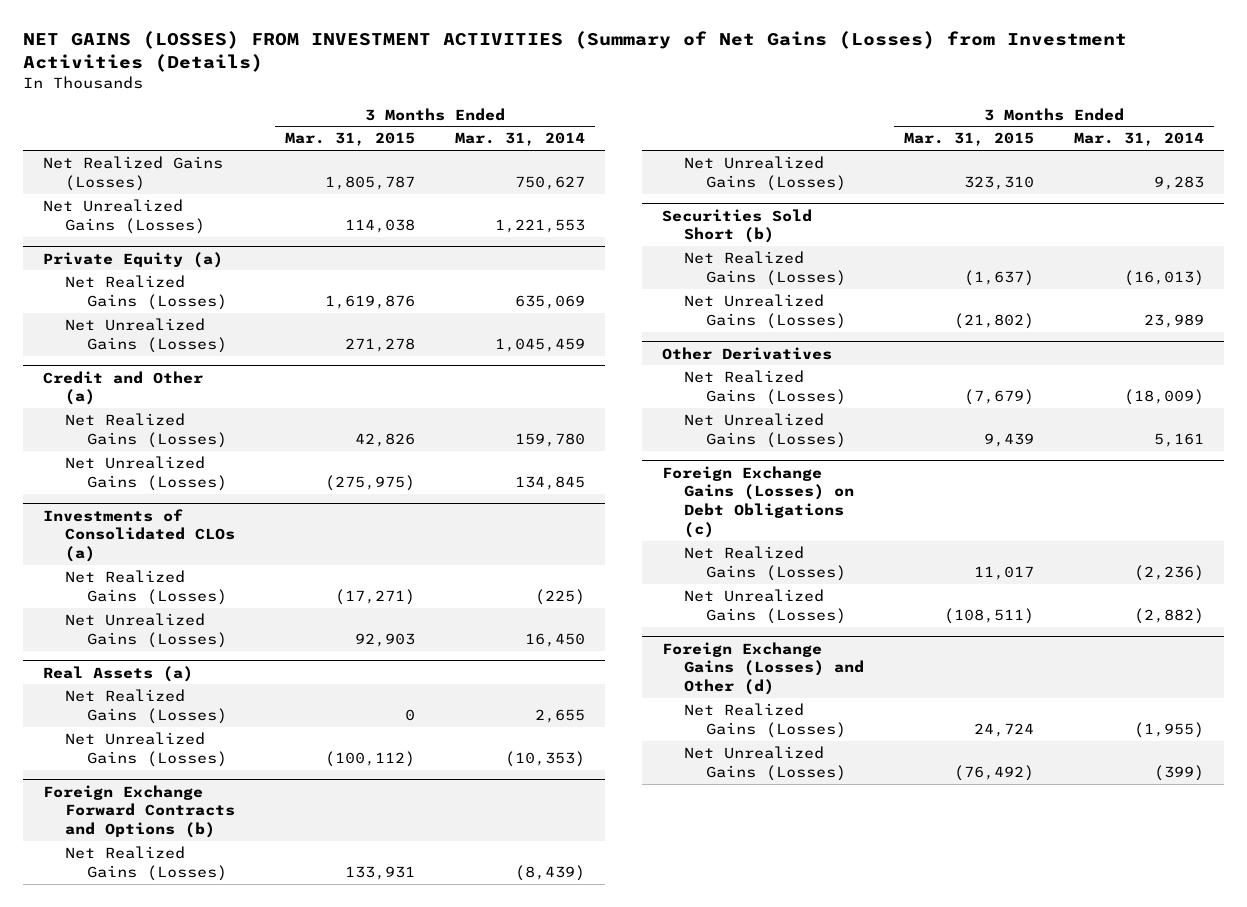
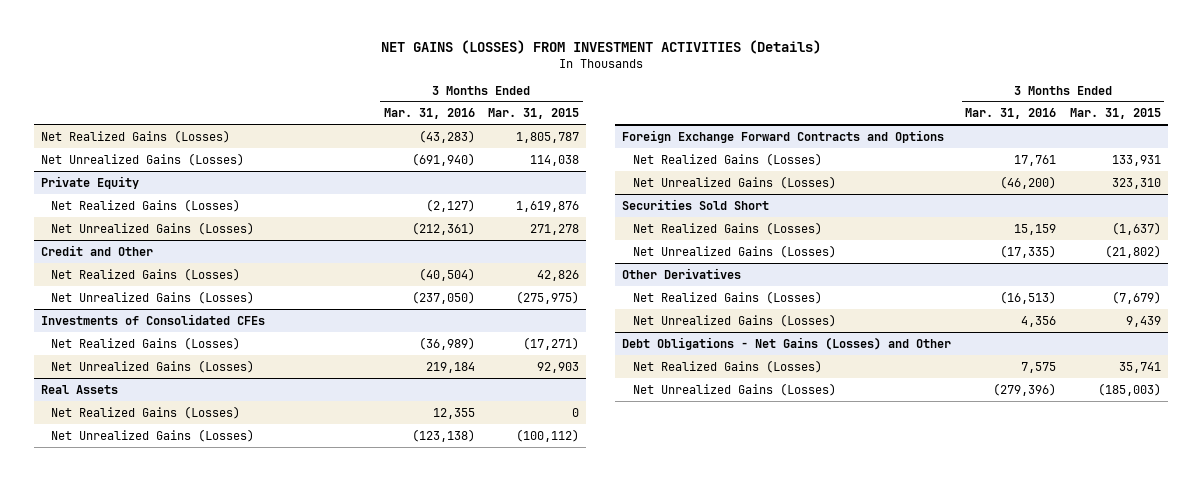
[22,31,1127,73] NET GAINS (LOSSES) FROM INVESTMENT ACTIVITIES (Summary of Net Gains (Losses) from Investment Activities (Details) -> [380,39,821,54] NET GAINS (LOSSES) FROM INVESTMENT ACTIVITIES (Details)
[454,132,585,147] Mar. 31, 2014 -> none
none -> [383,108,475,120] Mar. 31, 2016
[42,251,223,268] Private Equity (a) -> [40,175,139,189] Private Equity
[42,370,203,406] Credit and Other (a) -> [40,244,153,256] Credit and Other
[42,508,235,563] Investments of Consolidated CLOs (a) -> [40,313,265,325] Investments of Consolidated CFEs
[42,665,193,682] Real Assets (a) -> [40,384,118,394] Real Assets
[42,784,235,839] Foreign Exchange Forward Contracts and Options (b) -> [622,129,945,143] Foreign Exchange Forward Contracts and Options
[661,208,812,244] Securities Sold Short (b) -> [622,198,770,210] Securities Sold Short
[661,465,855,539] Foreign Exchange Gains (Losses) on Debt Obligations (c) -> none
[661,641,865,696] Foreign Exchange Gains (Losses) and Other (d) -> none
[684,703,847,738] Net Realized Gains (Losses) -> none
[684,746,847,781] Net Unrealized Gains (Losses) -> none
none -> [622,336,952,350] Debt Obligations - Net Gains (Losses) and Other
[974,565,1035,580] 11,017 -> [1118,361,1161,373] 35,741
[944,607,1035,624] (108,511) -> [1097,382,1161,396] (185,003)

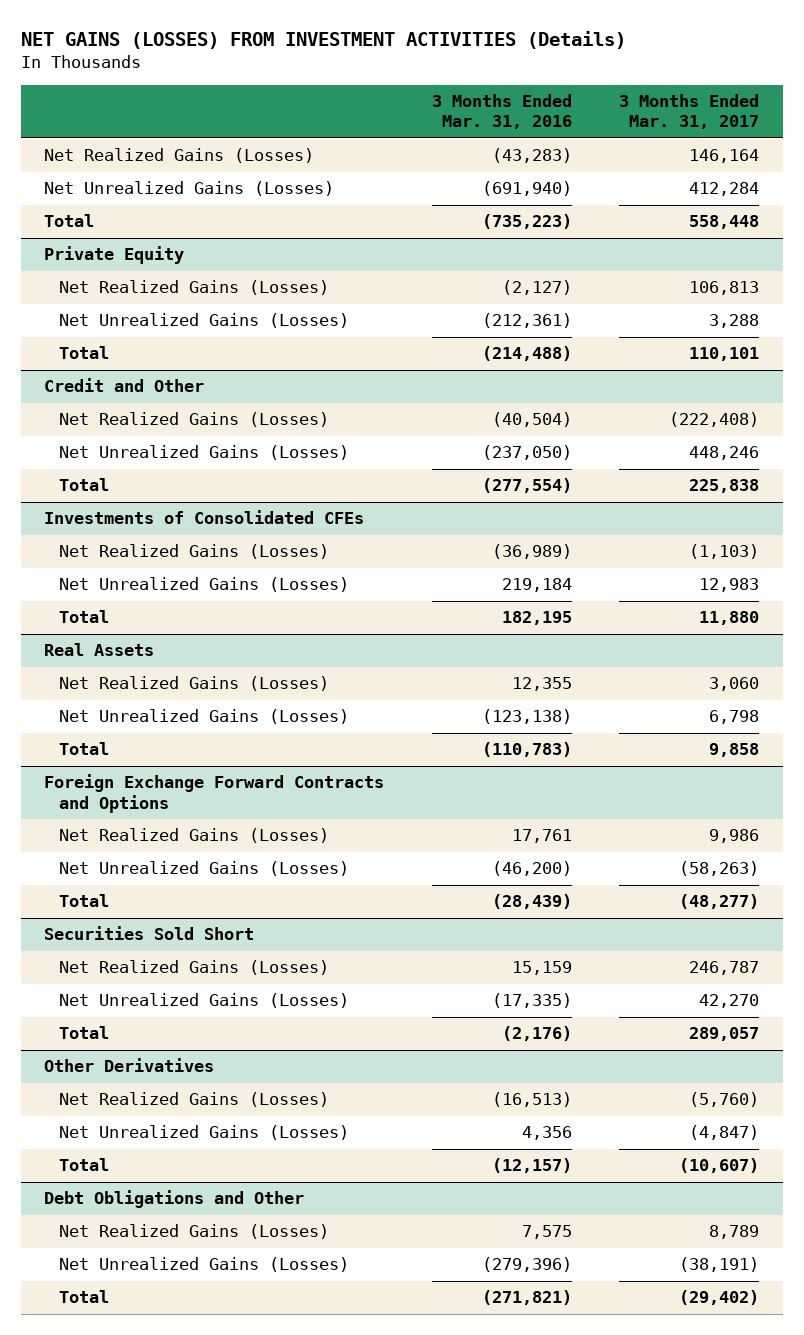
[488,108,580,120] Mar. 31, 2015 -> none
none -> [619,94,760,130] 3 Months Ended Mar. 31, 2017
none -> [44,214,95,228] Total
none -> [59,346,110,360] Total
none -> [59,478,110,492] Total
none -> [59,610,110,624] Total
none -> [59,742,110,756] Total
none -> [59,894,110,908] Total
none -> [59,1026,110,1040] Total
none -> [59,1158,110,1172] Total
[622,336,952,350] Debt Obligations - Net Gains (Losses) and Other -> [44,1190,305,1209] Debt Obligations and Other
none -> [59,1290,110,1304] Total

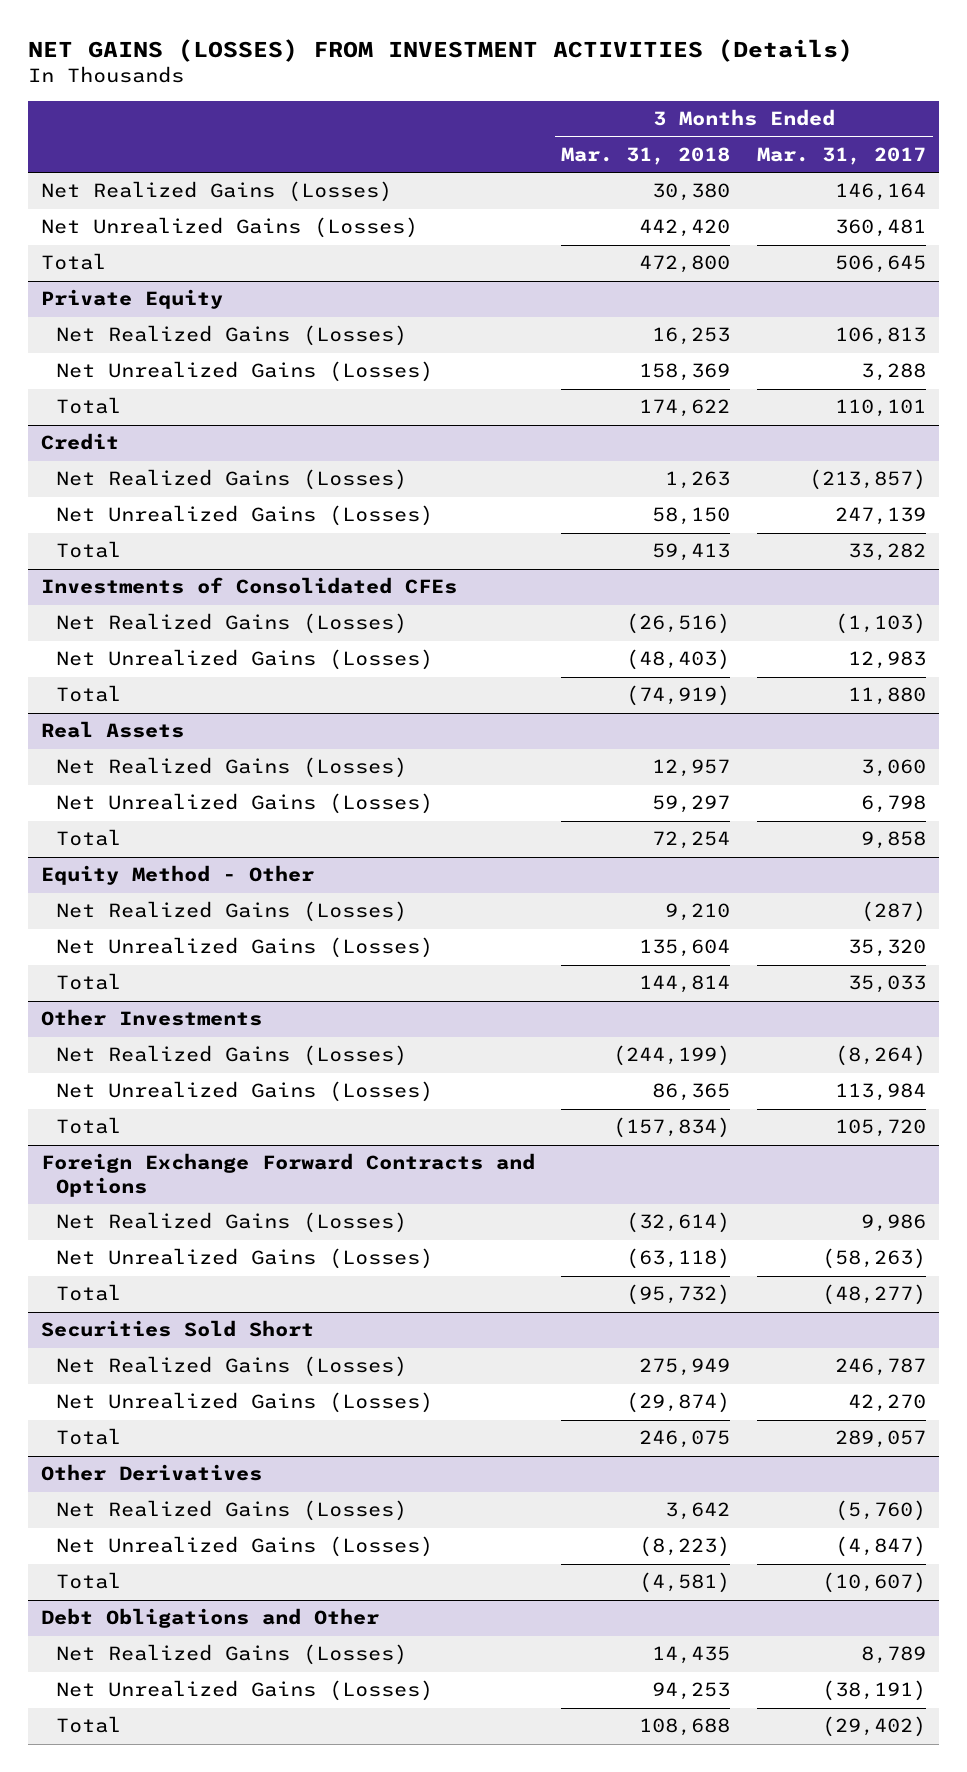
[431,94,572,130] 3 Months Ended Mar. 31, 2016 -> none
none -> [561,147,731,166] Mar. 31, 2018
[689,182,760,197] 412,284 -> [835,219,927,238] 360,481
[689,215,760,230] 558,448 -> [835,255,927,274] 506,645
[44,378,205,393] Credit and Other -> none
none -> [40,433,119,451] Credit
[669,412,760,428] (222,408) -> [809,469,927,491] (213,857)
[689,446,760,461] 448,246 -> [835,507,927,526] 247,139
[689,479,760,494] 225,838 -> [848,543,927,562] 33,282
none -> [40,865,315,886] Equity Method - Other
none -> [55,901,407,923] Net Realized Gains (Losses)
none -> [55,937,433,959] Net Unrealized Gains (Losses)
none -> [55,973,121,991] Total
none -> [40,1009,262,1027] Other Investments
none -> [55,1045,407,1067] Net Realized Gains (Losses)
none -> [55,1081,433,1103] Net Unrealized Gains (Losses)
none -> [55,1117,121,1135] Total

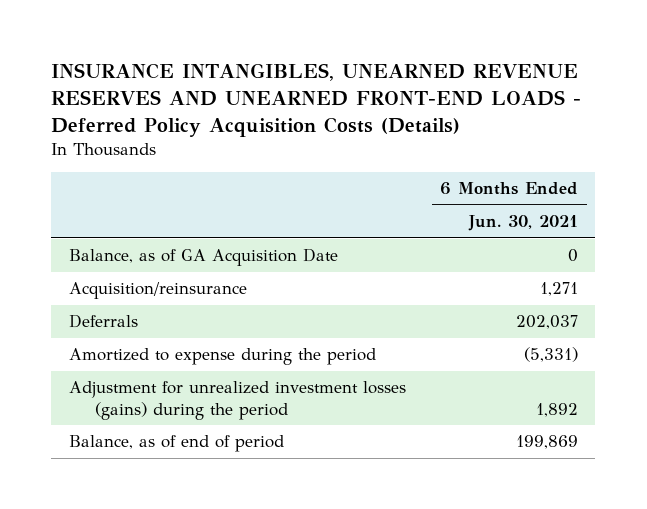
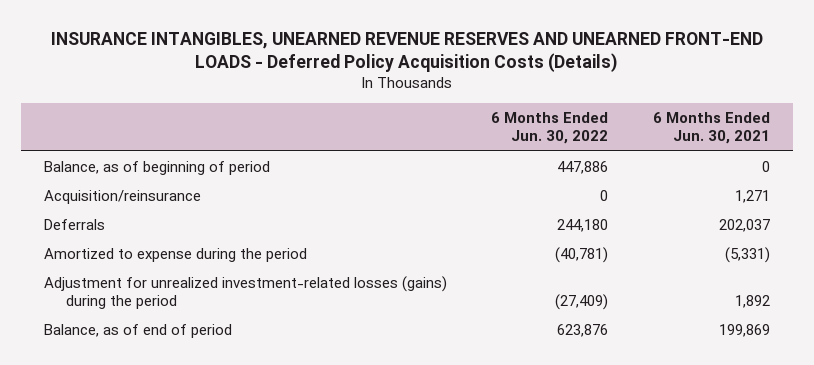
none -> [491,112,609,145] 6 Months Ended Jun. 30, 2022
[68,248,338,267] Balance, as of GA Acquisition Date -> [43,161,270,176] Balance, as of beginning of period
[68,381,406,420] Adjustment for unrealized investment losses (gains) during the period -> [43,276,447,309] Adjustment for unrealized investment-related losses (gains) during the period

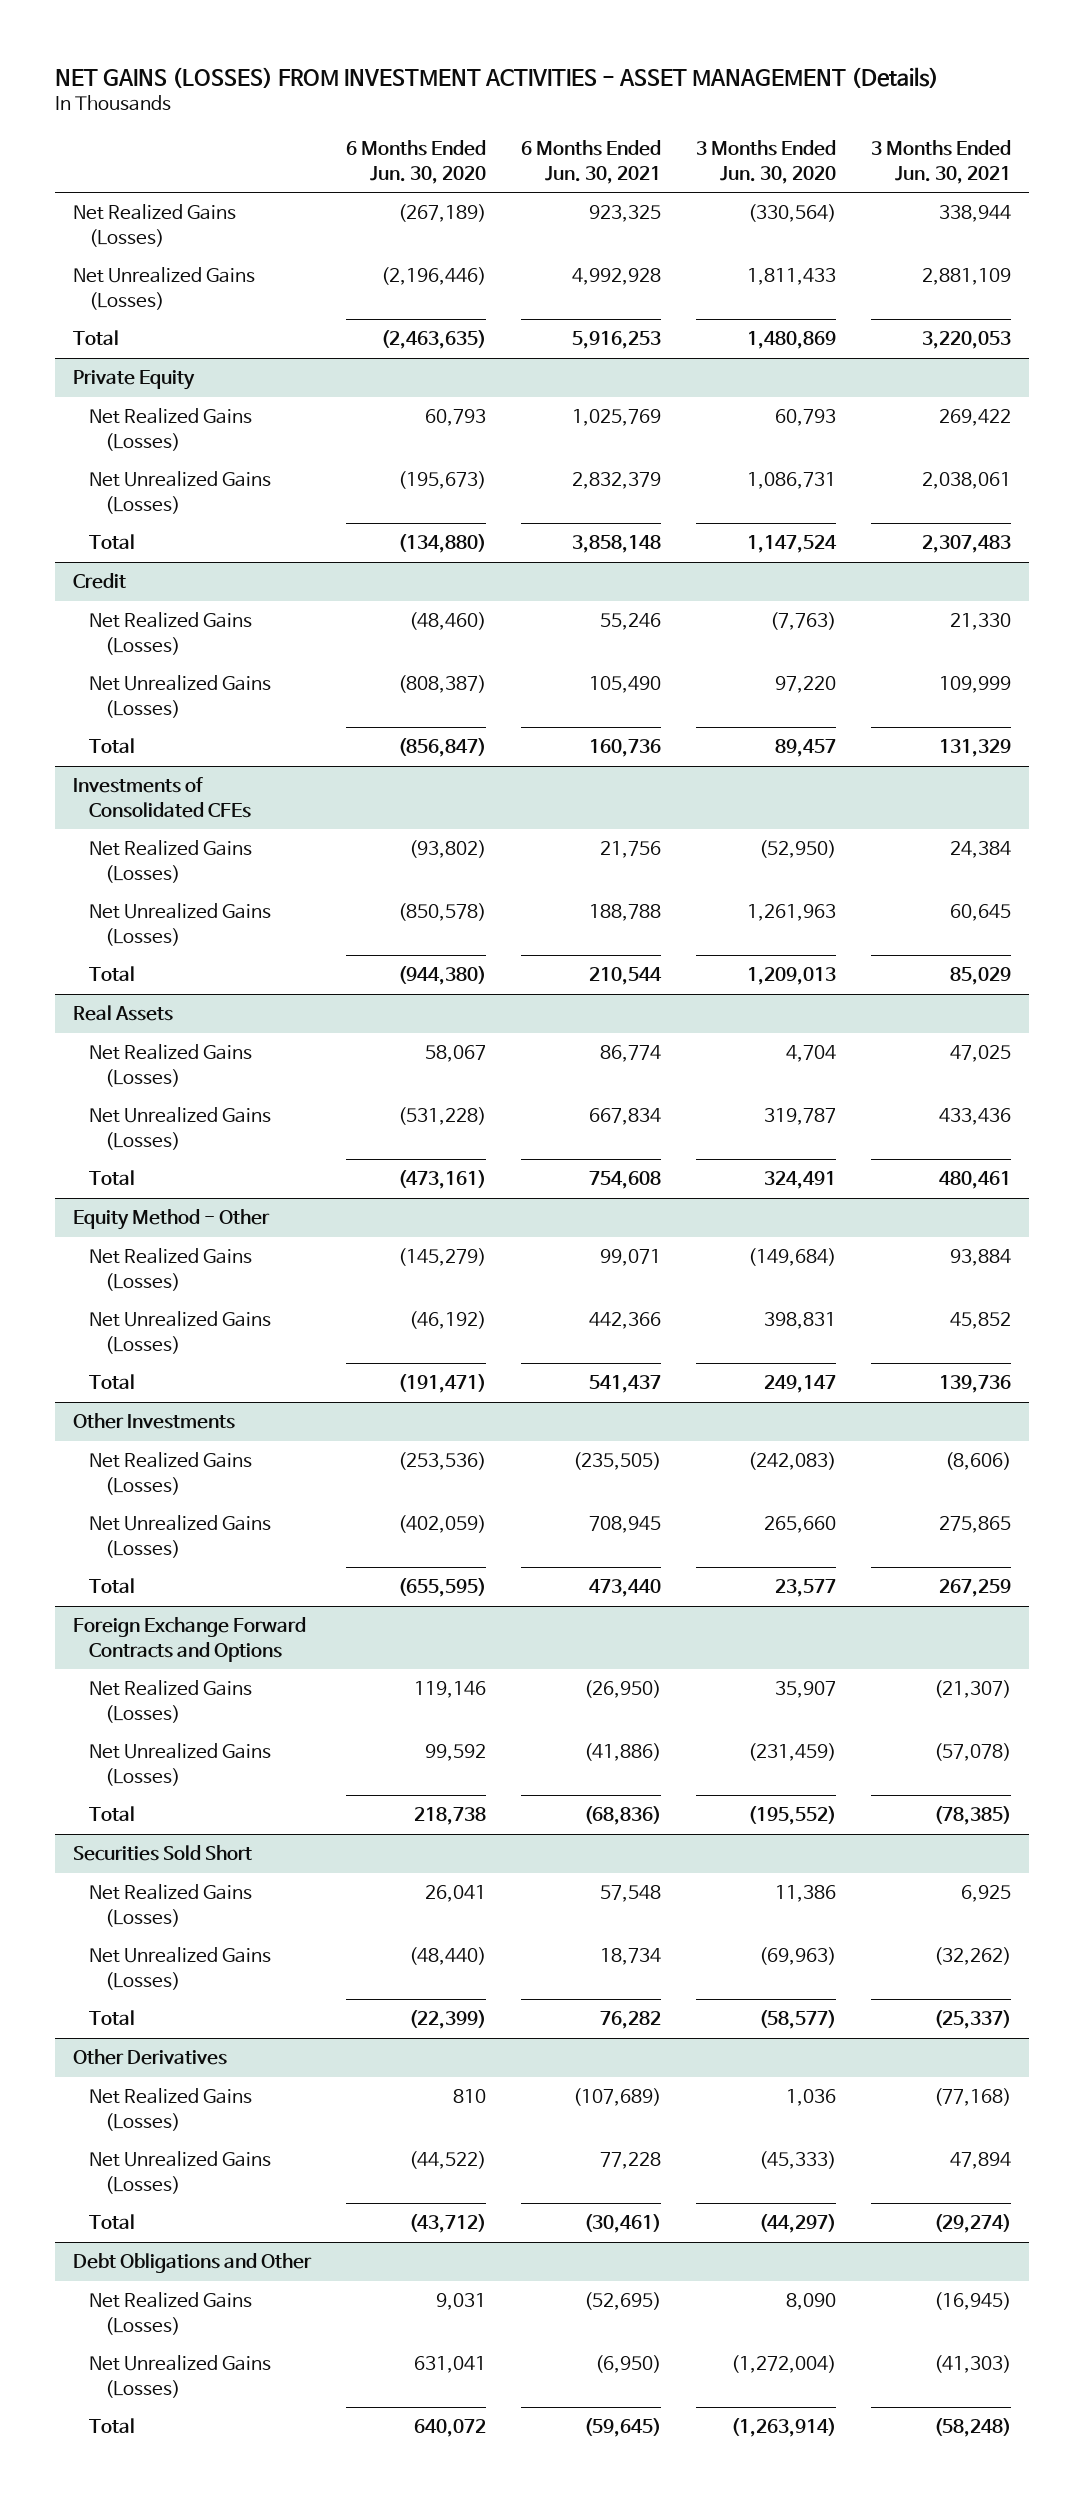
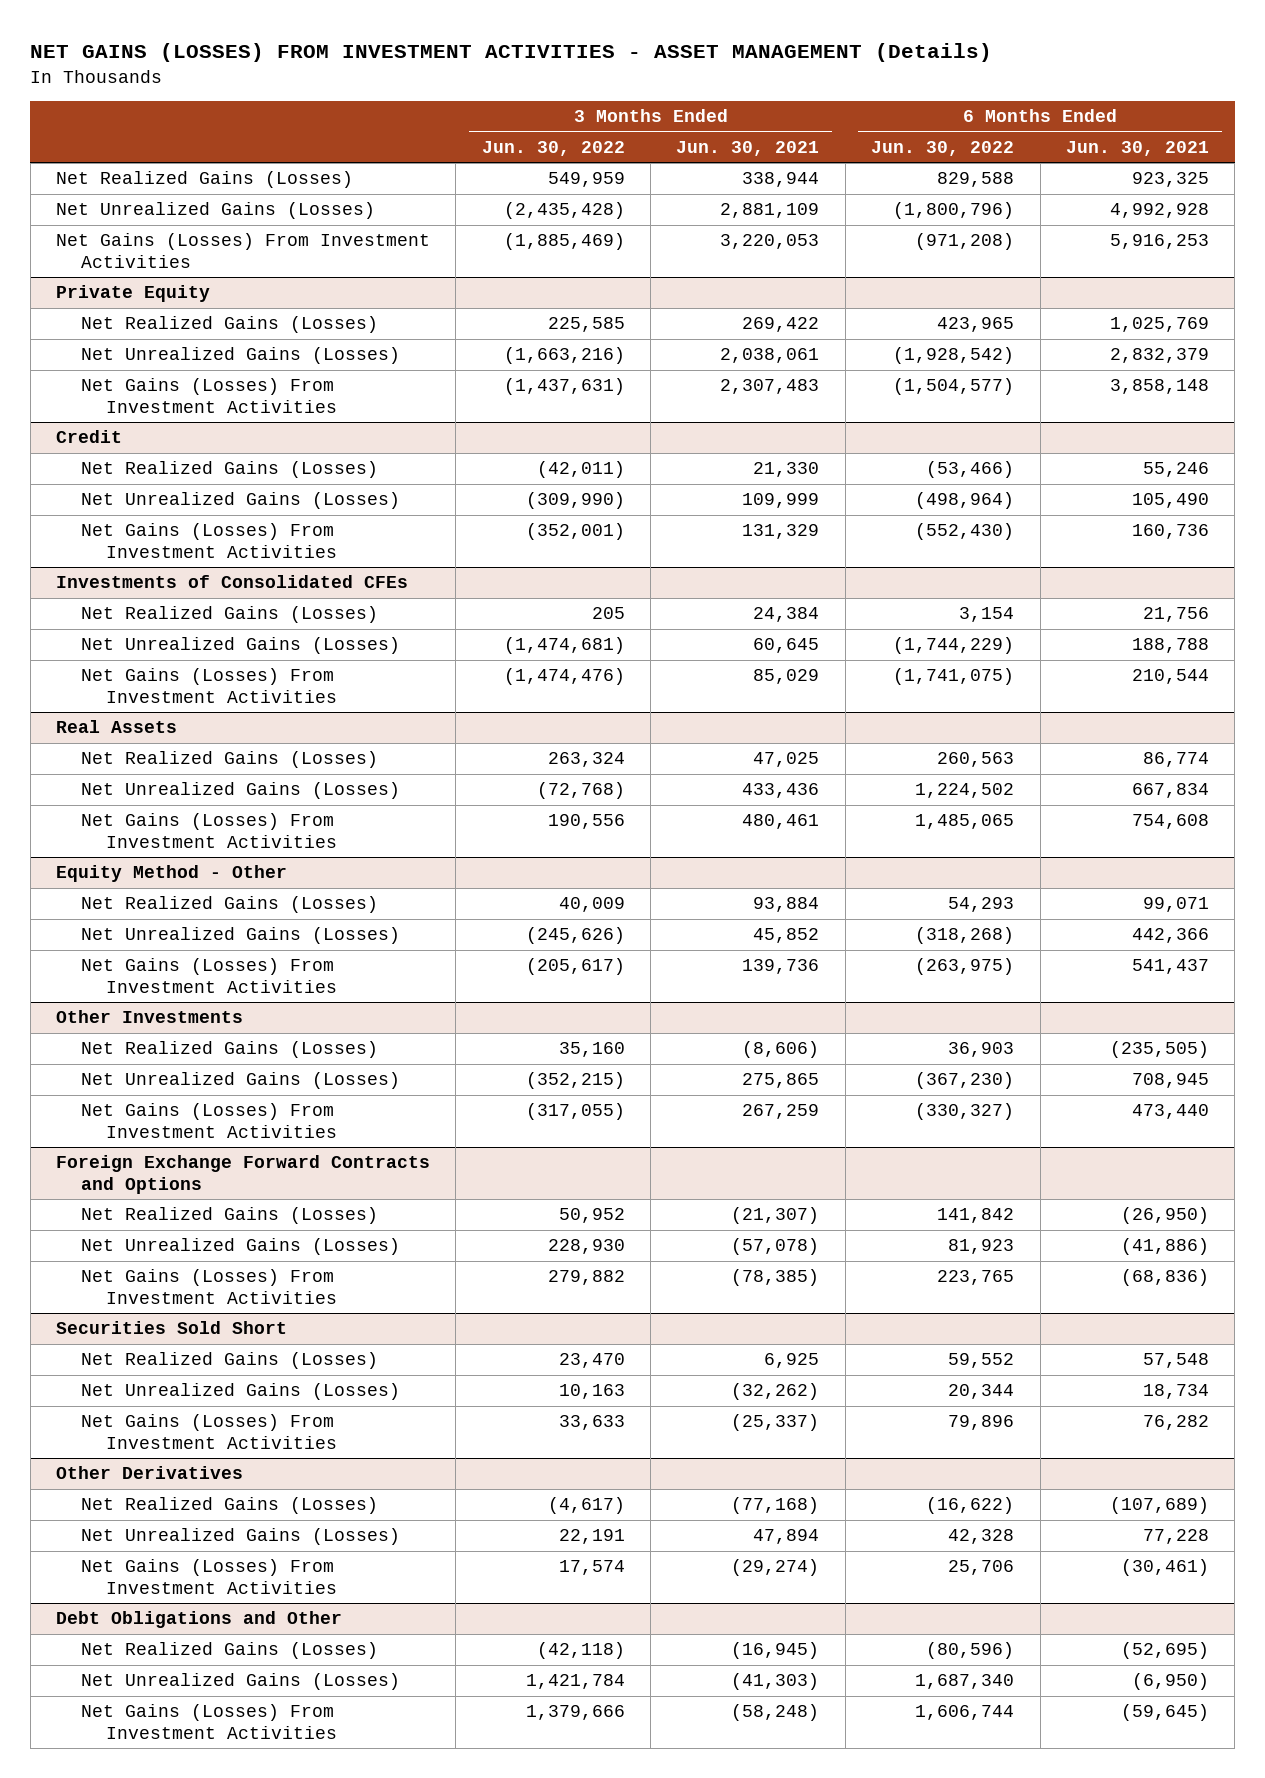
[346,140,487,184] 6 Months Ended Jun. 30, 2020 -> none
[696,140,837,184] 3 Months Ended Jun. 30, 2020 -> none
none -> [481,140,625,156] Jun. 30, 2022
none -> [871,140,1015,156] Jun. 30, 2022
[73,330,120,346] Total -> [55,233,430,268] Net Gains (Losses) From Investment Activities
[89,534,136,550] Total -> [80,378,337,413] Net Gains (Losses) From Investment Activities
[89,738,136,754] Total -> [80,523,337,558] Net Gains (Losses) From Investment Activities
[89,966,136,982] Total -> [80,668,337,703] Net Gains (Losses) From Investment Activities
[89,1170,136,1186] Total -> [80,813,337,848] Net Gains (Losses) From Investment Activities
[89,1374,136,1390] Total -> [80,958,337,993] Net Gains (Losses) From Investment Activities
[89,1578,136,1594] Total -> [80,1103,337,1138] Net Gains (Losses) From Investment Activities
[89,1806,136,1822] Total -> [80,1269,337,1304] Net Gains (Losses) From Investment Activities
[89,2010,136,2026] Total -> [80,1414,337,1449] Net Gains (Losses) From Investment Activities
[89,2214,136,2230] Total -> [80,1559,337,1594] Net Gains (Losses) From Investment Activities
[89,2418,136,2434] Total -> [80,1704,337,1739] Net Gains (Losses) From Investment Activities

